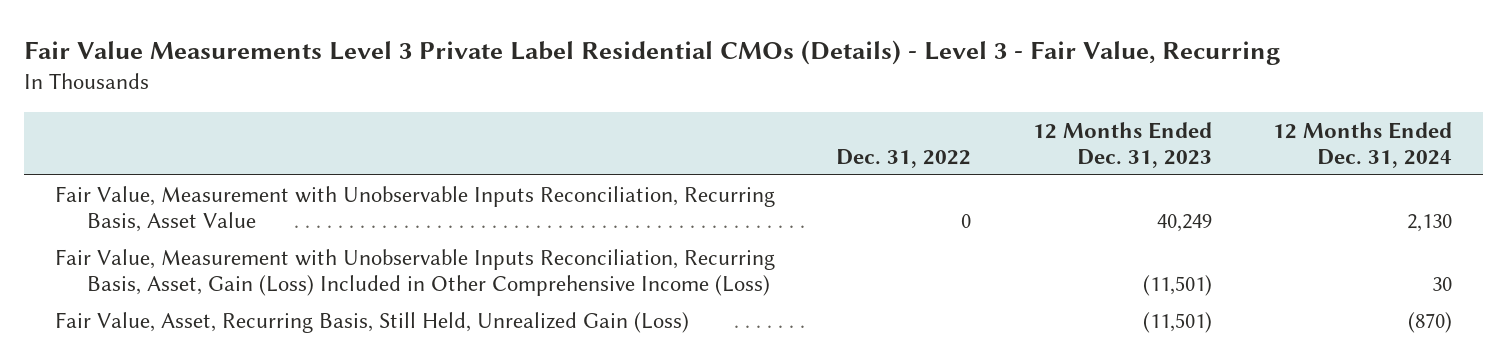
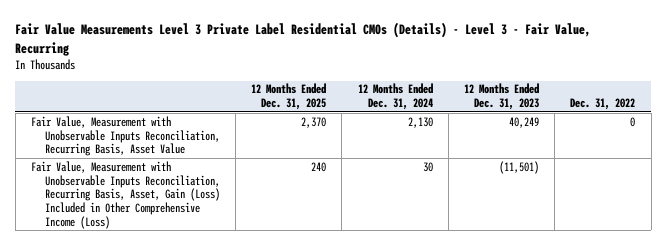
none -> [251,83,327,111] 12 Months Ended Dec. 31, 2025
[54,311,689,333] Fair Value, Asset, Recurring Basis, Still Held, Unrealized Gain (Loss) -> none

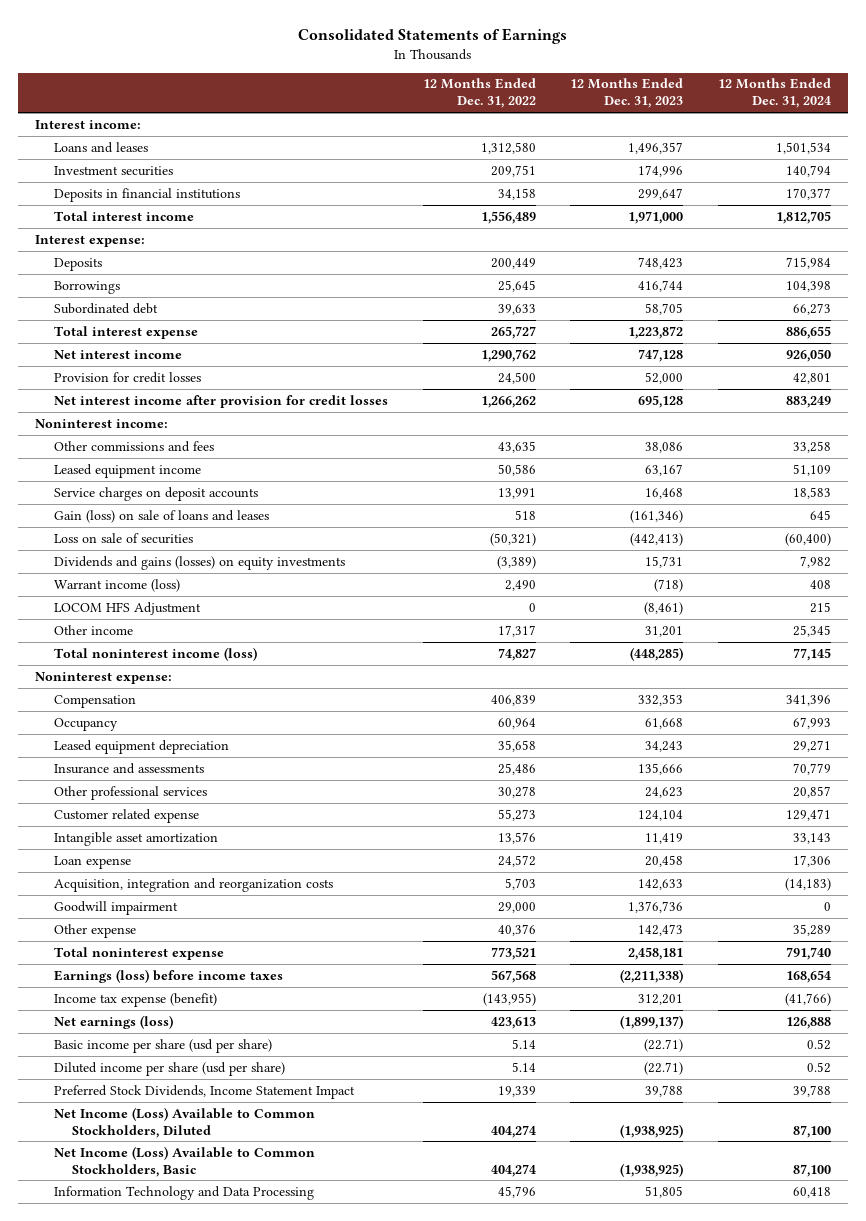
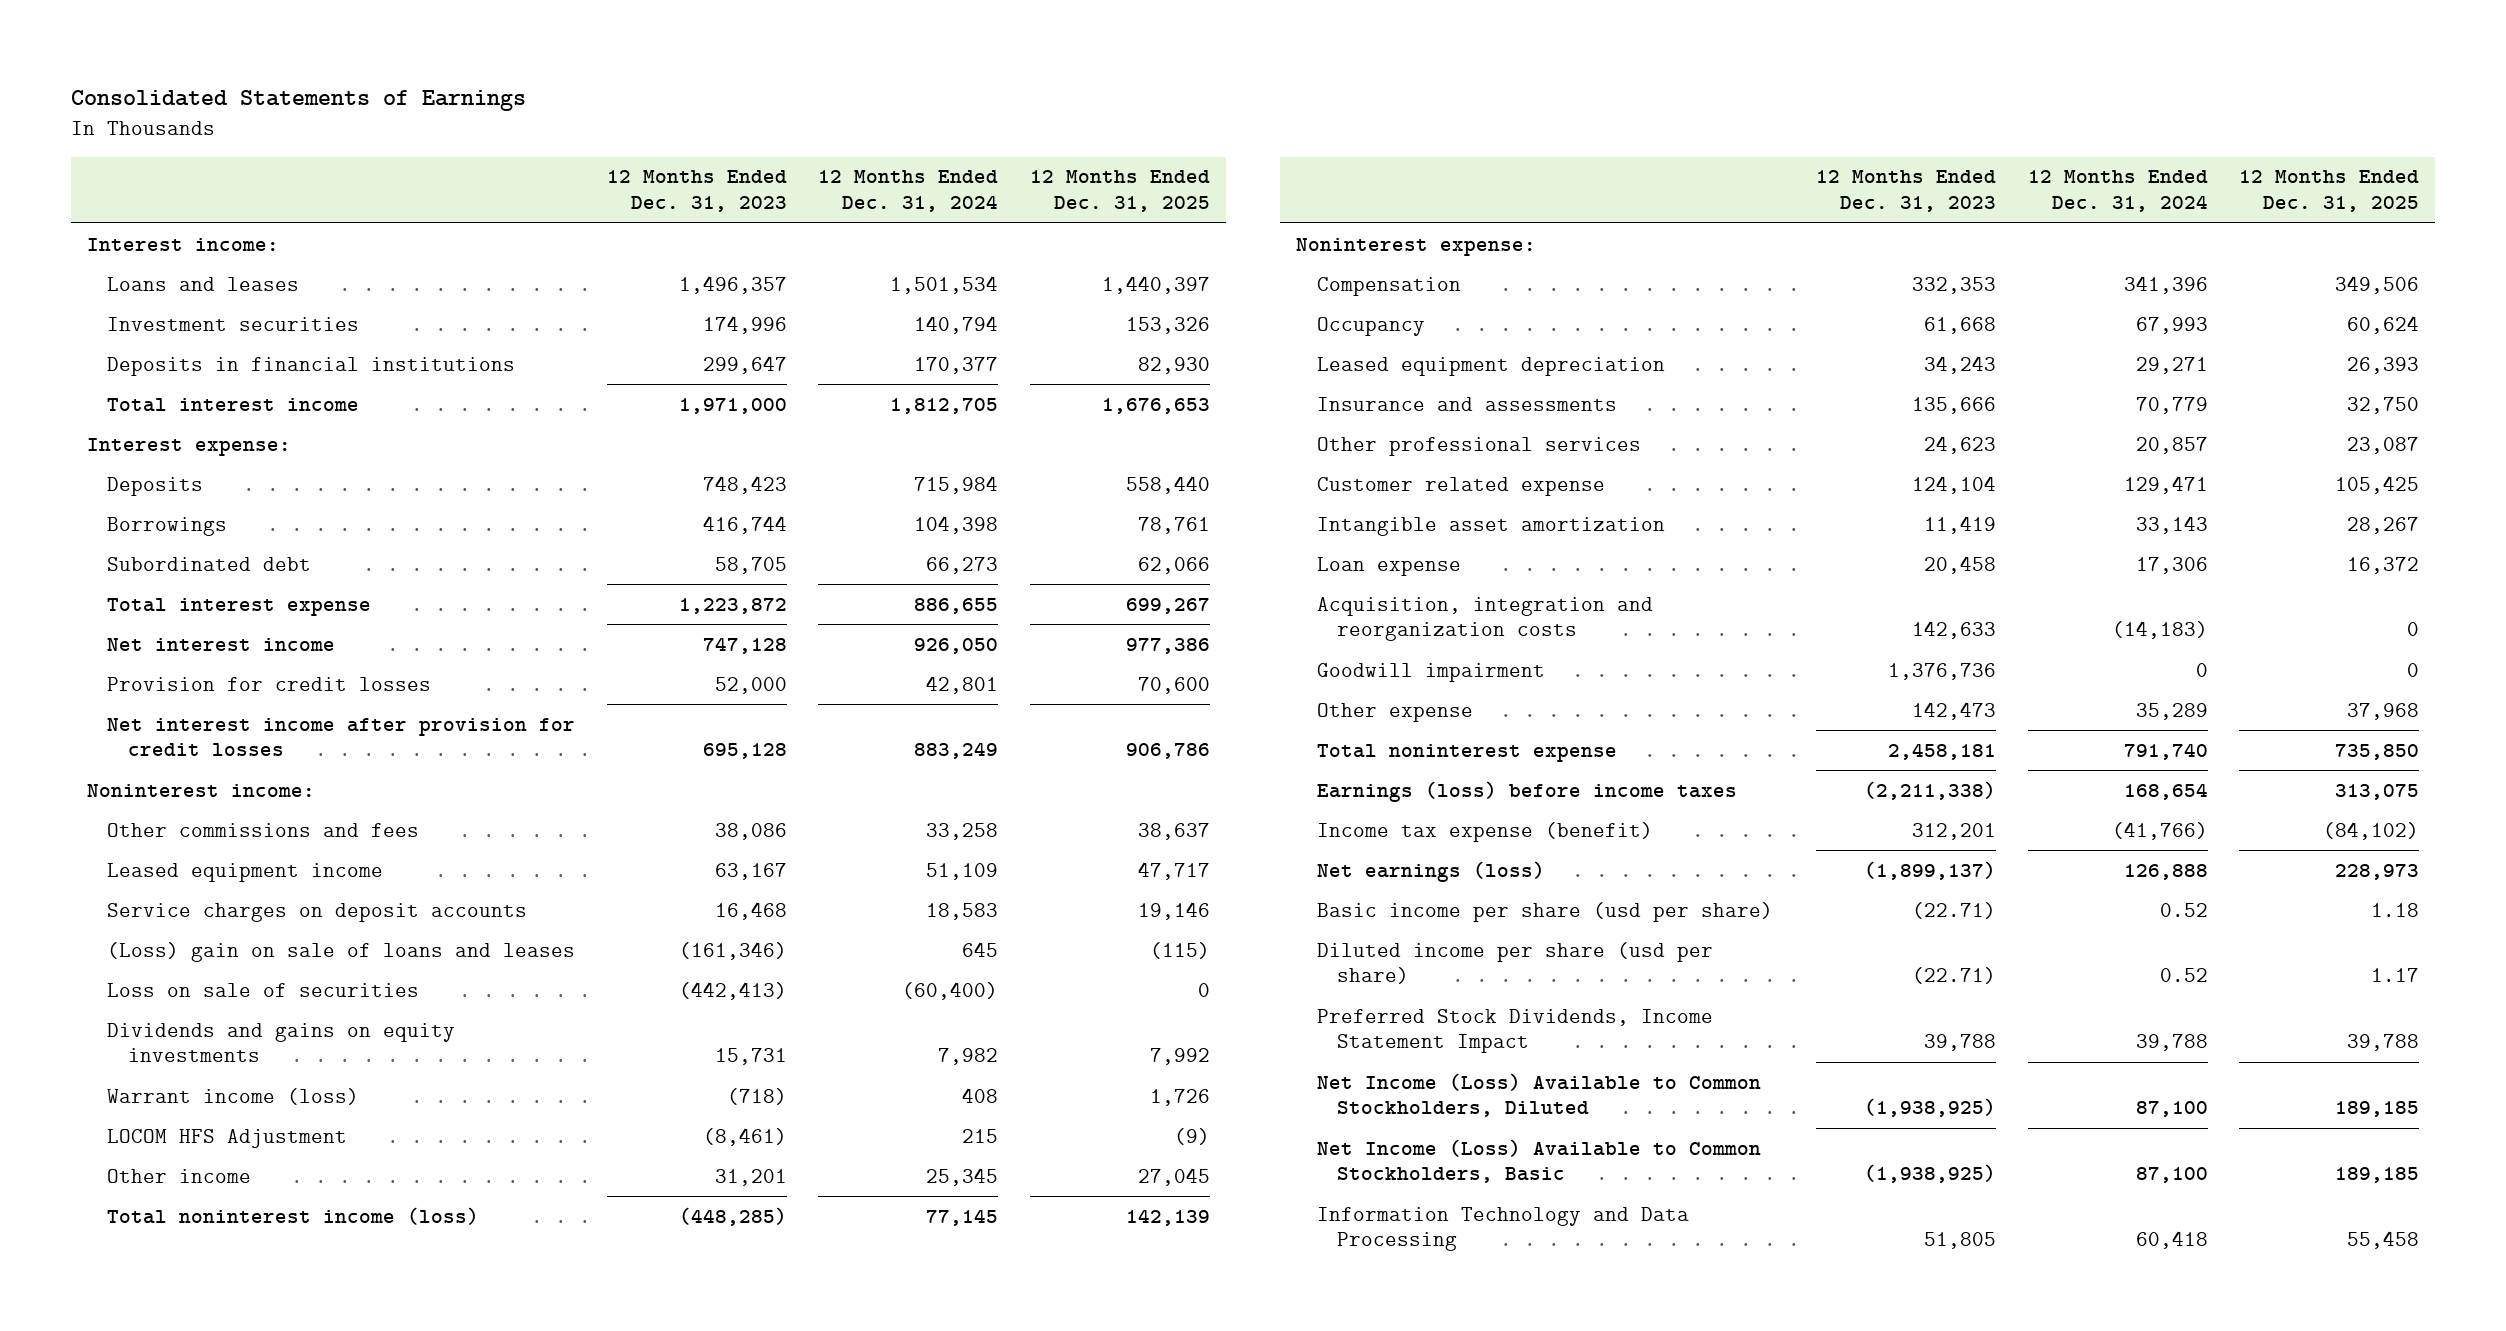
[422,78,536,109] 12 Months Ended Dec. 31, 2022 -> none
none -> [1029,170,1210,212] 12 Months Ended Dec. 31, 2025
[53,509,269,523] Gain (loss) on sale of loans and leases -> [107,941,576,962] (Loss) gain on sale of loans and leases
[53,555,345,570] Dividends and gains (losses) on equity investments -> [107,1022,456,1063] Dividends and gains on equity investments

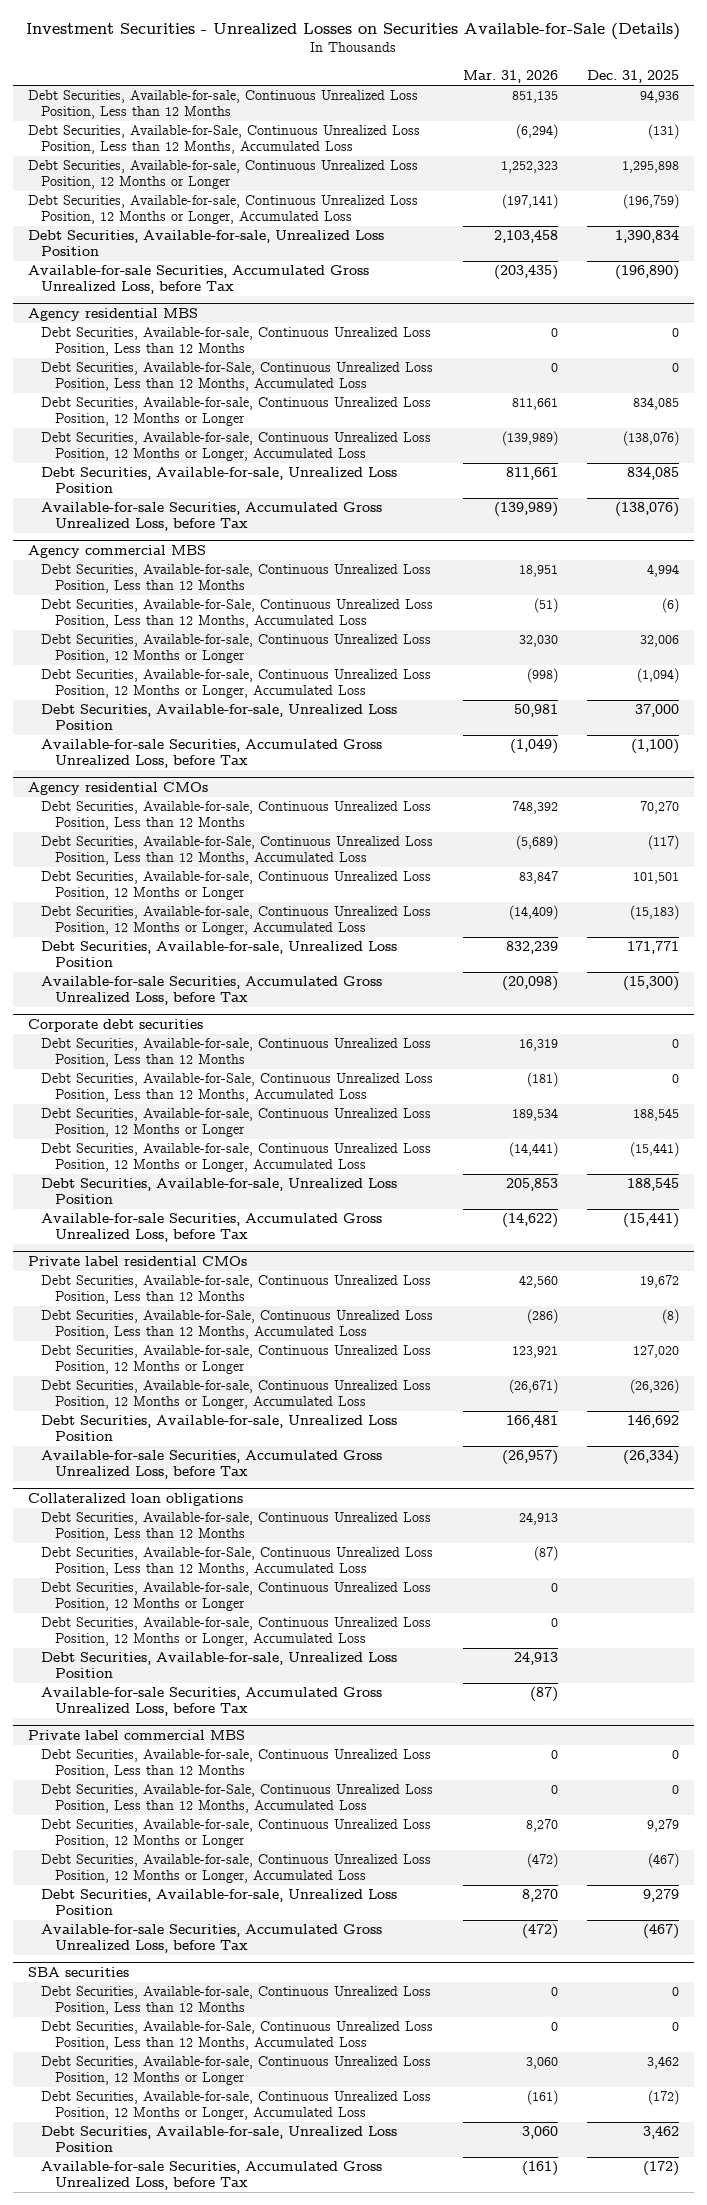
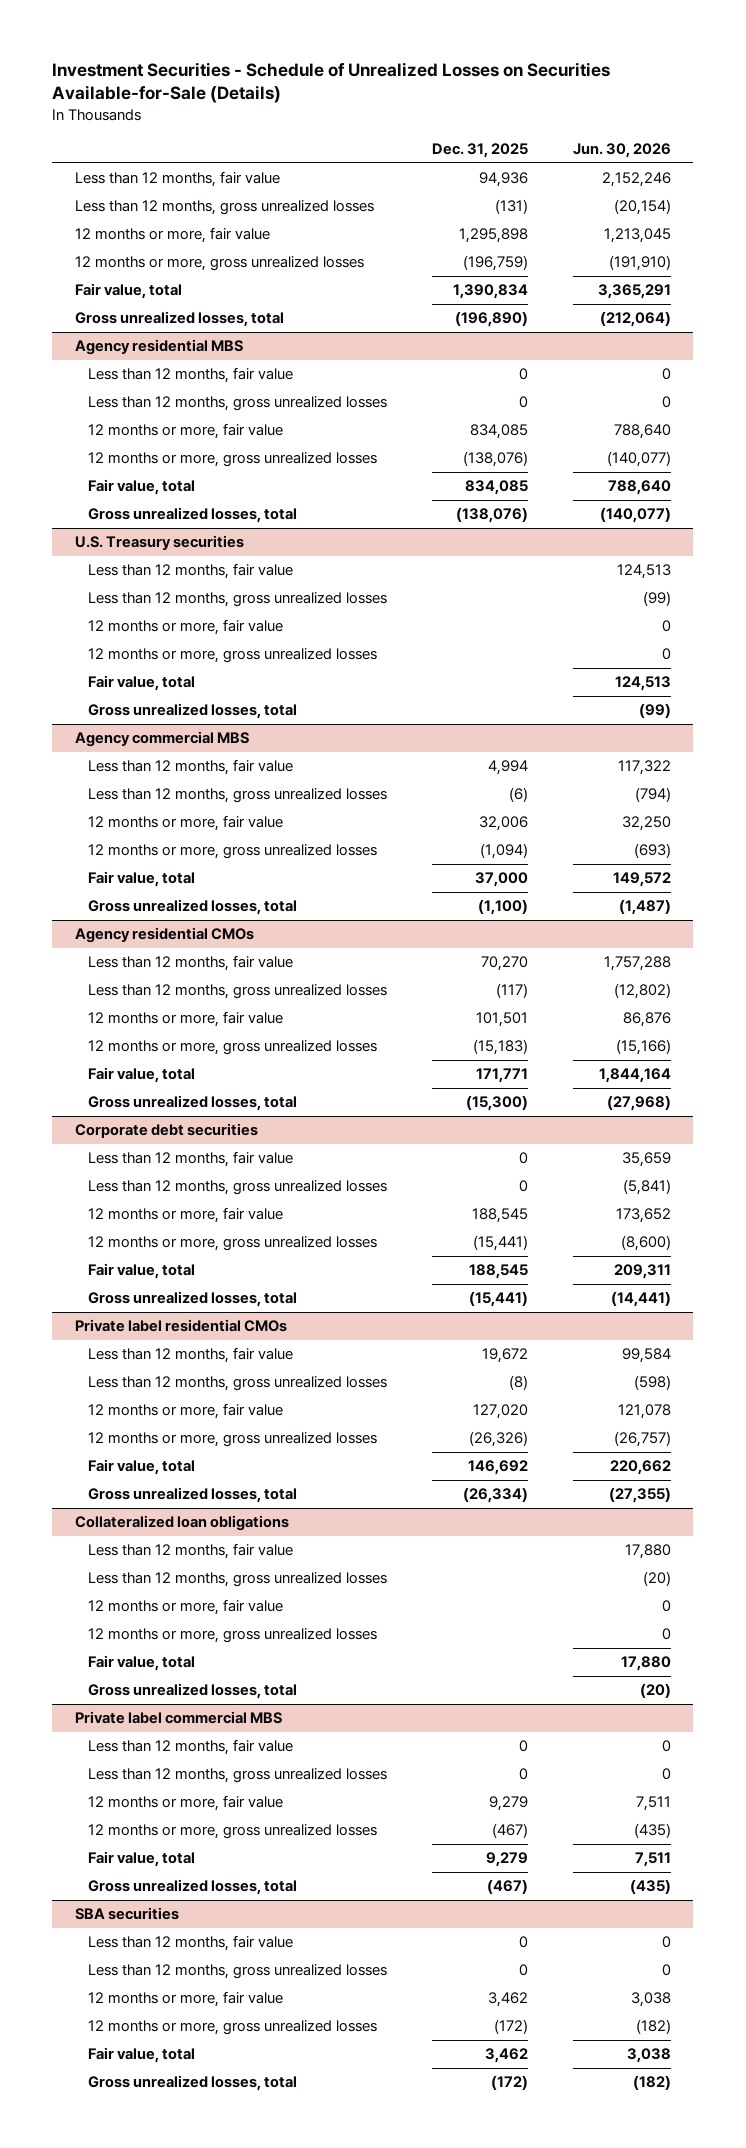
[26,23,681,41] Investment Securities - Unrealized Losses on Securities Available-for-Sale (Details) -> [52,61,611,104] Investment Securities - Schedule of Unrealized Losses on Securities Available-for-Sale (Details)
[462,69,558,83] Mar. 31, 2026 -> none
none -> [572,143,671,159] Jun. 30, 2026
[27,90,418,120] Debt Securities, Available-for-sale, Continuous Unrealized Loss Position, Less than 12 Months -> [74,171,280,188] Less than 12 months, fair value
[27,125,420,155] Debt Securities, Available-for-Sale, Continuous Unrealized Loss Position, Less than 12 Months, Accumulated Loss -> [74,200,374,216] Less than 12 months, gross unrealized losses
[27,160,418,190] Debt Securities, Available-for-sale, Continuous Unrealized Loss Position, 12 Months or Longer -> [74,227,270,244] 12 months or more, fair value
[27,195,418,225] Debt Securities, Available-for-sale, Continuous Unrealized Loss Position, 12 Months or Longer, Accumulated Loss -> [74,256,364,272] 12 months or more, gross unrealized losses
[27,230,384,257] Debt Securities, Available-for-sale, Unrealized Loss Position -> [74,283,182,300] Fair value, total
[27,265,369,295] Available-for-sale Securities, Accumulated Gross Unrealized Loss, before Tax -> [74,311,284,328] Gross unrealized losses, total
[41,327,432,357] Debt Securities, Available-for-sale, Continuous Unrealized Loss Position, Less than 12 Months -> [87,367,293,384] Less than 12 months, fair value
[41,362,434,392] Debt Securities, Available-for-Sale, Continuous Unrealized Loss Position, Less than 12 Months, Accumulated Loss -> [87,396,387,412] Less than 12 months, gross unrealized losses
[41,397,432,427] Debt Securities, Available-for-sale, Continuous Unrealized Loss Position, 12 Months or Longer -> [87,423,283,440] 12 months or more, fair value
[41,432,432,462] Debt Securities, Available-for-sale, Continuous Unrealized Loss Position, 12 Months or Longer, Accumulated Loss -> [87,452,377,468] 12 months or more, gross unrealized losses
[41,467,398,494] Debt Securities, Available-for-sale, Unrealized Loss Position -> [87,479,195,496] Fair value, total
[41,502,383,532] Available-for-sale Securities, Accumulated Gross Unrealized Loss, before Tax -> [87,507,297,524] Gross unrealized losses, total
none -> [74,535,244,551] U.S. Treasury securities
none -> [87,563,293,580] Less than 12 months, fair value
none -> [87,592,387,608] Less than 12 months, gross unrealized losses
none -> [87,619,283,636] 12 months or more, fair value
none -> [87,648,377,664] 12 months or more, gross unrealized losses
none -> [87,675,195,692] Fair value, total
none -> [87,703,297,720] Gross unrealized losses, total
[41,564,432,594] Debt Securities, Available-for-sale, Continuous Unrealized Loss Position, Less than 12 Months -> [87,759,293,776] Less than 12 months, fair value
[41,599,434,629] Debt Securities, Available-for-Sale, Continuous Unrealized Loss Position, Less than 12 Months, Accumulated Loss -> [87,788,387,804] Less than 12 months, gross unrealized losses
[41,634,432,664] Debt Securities, Available-for-sale, Continuous Unrealized Loss Position, 12 Months or Longer -> [87,815,283,832] 12 months or more, fair value
[41,669,432,699] Debt Securities, Available-for-sale, Continuous Unrealized Loss Position, 12 Months or Longer, Accumulated Loss -> [87,844,377,860] 12 months or more, gross unrealized losses
[41,704,398,731] Debt Securities, Available-for-sale, Unrealized Loss Position -> [87,871,195,888] Fair value, total
[41,739,383,769] Available-for-sale Securities, Accumulated Gross Unrealized Loss, before Tax -> [87,899,297,916] Gross unrealized losses, total
[41,801,432,831] Debt Securities, Available-for-sale, Continuous Unrealized Loss Position, Less than 12 Months -> [87,955,293,972] Less than 12 months, fair value
[41,836,434,866] Debt Securities, Available-for-Sale, Continuous Unrealized Loss Position, Less than 12 Months, Accumulated Loss -> [87,984,387,1000] Less than 12 months, gross unrealized losses
[41,871,432,901] Debt Securities, Available-for-sale, Continuous Unrealized Loss Position, 12 Months or Longer -> [87,1011,283,1028] 12 months or more, fair value
[41,906,432,936] Debt Securities, Available-for-sale, Continuous Unrealized Loss Position, 12 Months or Longer, Accumulated Loss -> [87,1040,377,1056] 12 months or more, gross unrealized losses
[41,941,398,968] Debt Securities, Available-for-sale, Unrealized Loss Position -> [87,1067,195,1084] Fair value, total
[41,976,383,1006] Available-for-sale Securities, Accumulated Gross Unrealized Loss, before Tax -> [87,1095,297,1112] Gross unrealized losses, total
[41,1038,432,1068] Debt Securities, Available-for-sale, Continuous Unrealized Loss Position, Less than 12 Months -> [87,1151,293,1168] Less than 12 months, fair value
[41,1073,434,1103] Debt Securities, Available-for-Sale, Continuous Unrealized Loss Position, Less than 12 Months, Accumulated Loss -> [87,1180,387,1196] Less than 12 months, gross unrealized losses
[41,1108,432,1138] Debt Securities, Available-for-sale, Continuous Unrealized Loss Position, 12 Months or Longer -> [87,1207,283,1224] 12 months or more, fair value
[41,1143,432,1173] Debt Securities, Available-for-sale, Continuous Unrealized Loss Position, 12 Months or Longer, Accumulated Loss -> [87,1236,377,1252] 12 months or more, gross unrealized losses
[41,1178,398,1205] Debt Securities, Available-for-sale, Unrealized Loss Position -> [87,1263,195,1280] Fair value, total
[41,1213,383,1243] Available-for-sale Securities, Accumulated Gross Unrealized Loss, before Tax -> [87,1291,297,1308] Gross unrealized losses, total
[41,1275,432,1305] Debt Securities, Available-for-sale, Continuous Unrealized Loss Position, Less than 12 Months -> [87,1347,293,1364] Less than 12 months, fair value
[41,1310,434,1340] Debt Securities, Available-for-Sale, Continuous Unrealized Loss Position, Less than 12 Months, Accumulated Loss -> [87,1376,387,1392] Less than 12 months, gross unrealized losses
[41,1345,432,1375] Debt Securities, Available-for-sale, Continuous Unrealized Loss Position, 12 Months or Longer -> [87,1403,283,1420] 12 months or more, fair value
[41,1380,432,1410] Debt Securities, Available-for-sale, Continuous Unrealized Loss Position, 12 Months or Longer, Accumulated Loss -> [87,1432,377,1448] 12 months or more, gross unrealized losses
[41,1415,398,1442] Debt Securities, Available-for-sale, Unrealized Loss Position -> [87,1459,195,1476] Fair value, total
[41,1450,383,1480] Available-for-sale Securities, Accumulated Gross Unrealized Loss, before Tax -> [87,1487,297,1504] Gross unrealized losses, total
[41,1512,432,1542] Debt Securities, Available-for-sale, Continuous Unrealized Loss Position, Less than 12 Months -> [87,1543,293,1560] Less than 12 months, fair value
[41,1547,434,1577] Debt Securities, Available-for-Sale, Continuous Unrealized Loss Position, Less than 12 Months, Accumulated Loss -> [87,1572,387,1588] Less than 12 months, gross unrealized losses
[41,1582,432,1612] Debt Securities, Available-for-sale, Continuous Unrealized Loss Position, 12 Months or Longer -> [87,1599,283,1616] 12 months or more, fair value
[41,1617,432,1647] Debt Securities, Available-for-sale, Continuous Unrealized Loss Position, 12 Months or Longer, Accumulated Loss -> [87,1628,377,1644] 12 months or more, gross unrealized losses
[41,1652,398,1679] Debt Securities, Available-for-sale, Unrealized Loss Position -> [87,1655,195,1672] Fair value, total
[41,1687,383,1717] Available-for-sale Securities, Accumulated Gross Unrealized Loss, before Tax -> [87,1683,297,1700] Gross unrealized losses, total
[41,1749,432,1779] Debt Securities, Available-for-sale, Continuous Unrealized Loss Position, Less than 12 Months -> [87,1739,293,1756] Less than 12 months, fair value
[41,1784,434,1814] Debt Securities, Available-for-Sale, Continuous Unrealized Loss Position, Less than 12 Months, Accumulated Loss -> [87,1768,387,1784] Less than 12 months, gross unrealized losses
[41,1819,432,1849] Debt Securities, Available-for-sale, Continuous Unrealized Loss Position, 12 Months or Longer -> [87,1795,283,1812] 12 months or more, fair value
[41,1854,432,1884] Debt Securities, Available-for-sale, Continuous Unrealized Loss Position, 12 Months or Longer, Accumulated Loss -> [87,1824,377,1840] 12 months or more, gross unrealized losses
[41,1889,398,1916] Debt Securities, Available-for-sale, Unrealized Loss Position -> [87,1851,195,1868] Fair value, total
[41,1924,383,1954] Available-for-sale Securities, Accumulated Gross Unrealized Loss, before Tax -> [87,1879,297,1896] Gross unrealized losses, total
[41,1986,432,2016] Debt Securities, Available-for-sale, Continuous Unrealized Loss Position, Less than 12 Months -> [87,1935,293,1952] Less than 12 months, fair value
[41,2021,434,2051] Debt Securities, Available-for-Sale, Continuous Unrealized Loss Position, Less than 12 Months, Accumulated Loss -> [87,1964,387,1980] Less than 12 months, gross unrealized losses
[41,2056,432,2086] Debt Securities, Available-for-sale, Continuous Unrealized Loss Position, 12 Months or Longer -> [87,1991,283,2008] 12 months or more, fair value
[41,2091,432,2121] Debt Securities, Available-for-sale, Continuous Unrealized Loss Position, 12 Months or Longer, Accumulated Loss -> [87,2020,377,2036] 12 months or more, gross unrealized losses
[41,2126,398,2153] Debt Securities, Available-for-sale, Unrealized Loss Position -> [87,2047,195,2064] Fair value, total
[41,2161,383,2191] Available-for-sale Securities, Accumulated Gross Unrealized Loss, before Tax -> [87,2075,297,2092] Gross unrealized losses, total

